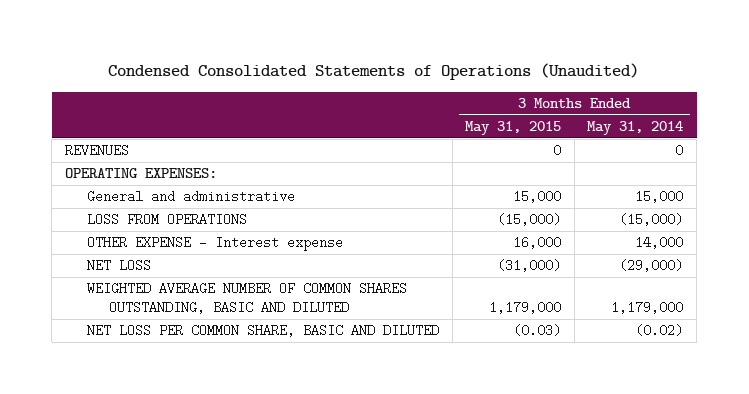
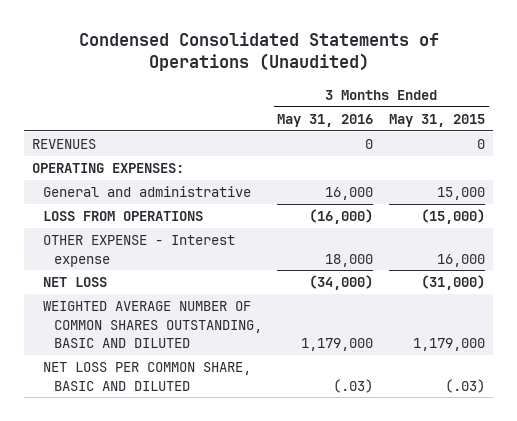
[587,121,684,136] May 31, 2014 -> none
none -> [277,113,374,127] May 31, 2016
[513,324,562,338] (0.03) -> [445,378,486,393] (.03)

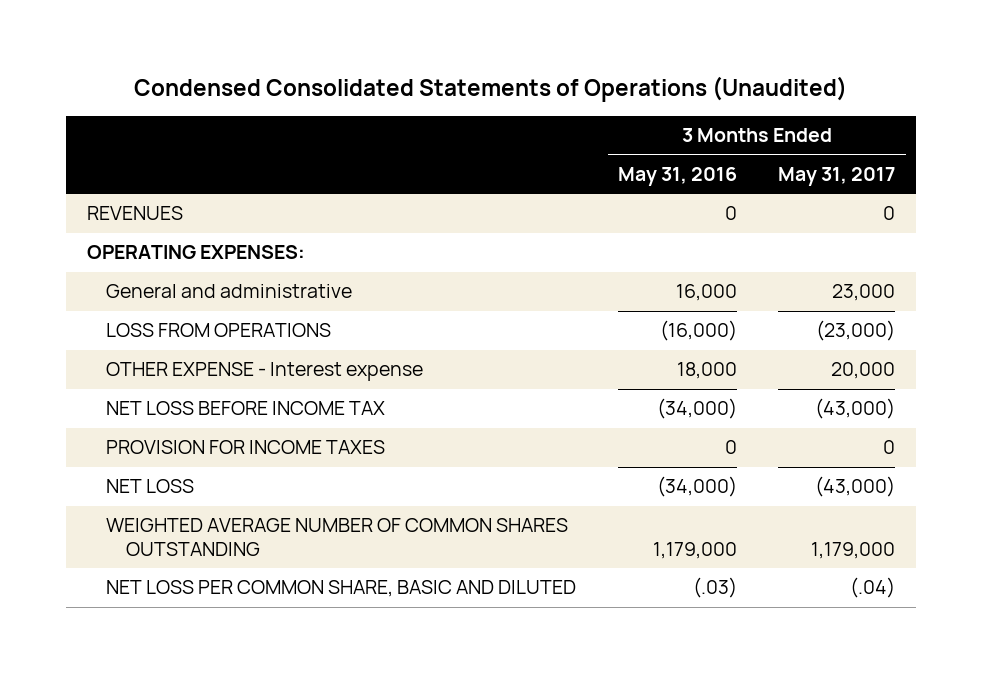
[389,113,486,127] May 31, 2015 -> none
none -> [778,167,896,187] May 31, 2017
none -> [106,401,386,416] NET LOSS BEFORE INCOME TAX
none -> [106,440,386,455] PROVISION FOR INCOME TAXES
[42,301,262,348] WEIGHTED AVERAGE NUMBER OF COMMON SHARES OUTSTANDING, BASIC AND DILUTED -> [106,518,569,557] WEIGHTED AVERAGE NUMBER OF COMMON SHARES OUTSTANDING

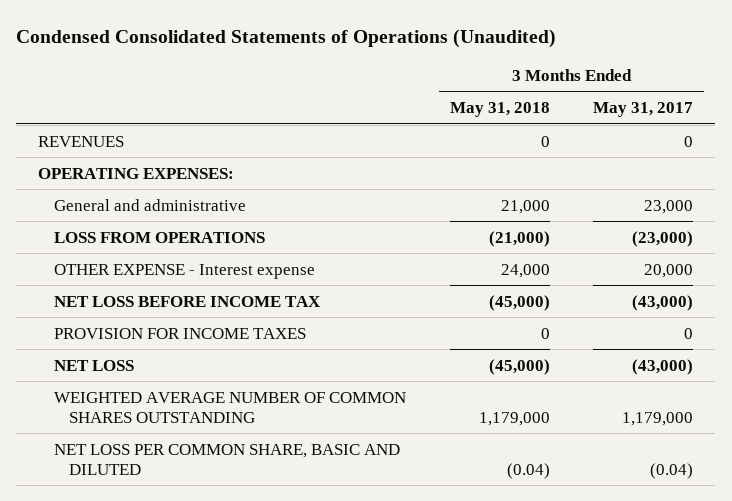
[617,167,737,187] May 31, 2016 -> none
none -> [449,102,550,118] May 31, 2018
[850,577,896,599] (.04) -> [650,462,694,479] (0.04)

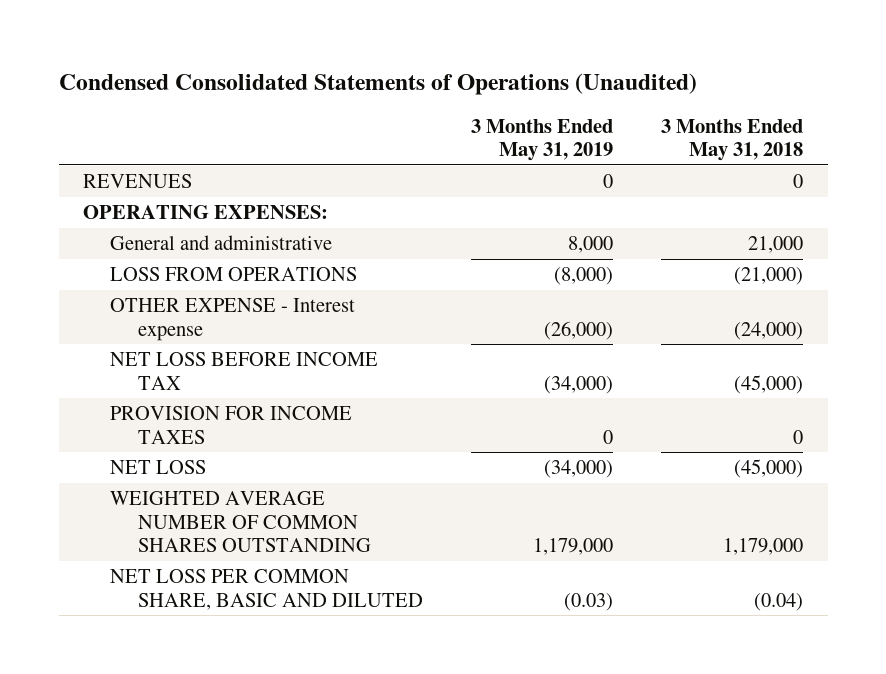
[593,102,694,118] May 31, 2017 -> none
none -> [470,118,613,162] 3 Months Ended May 31, 2019
[500,263,550,278] 24,000 -> [734,321,804,340] (24,000)

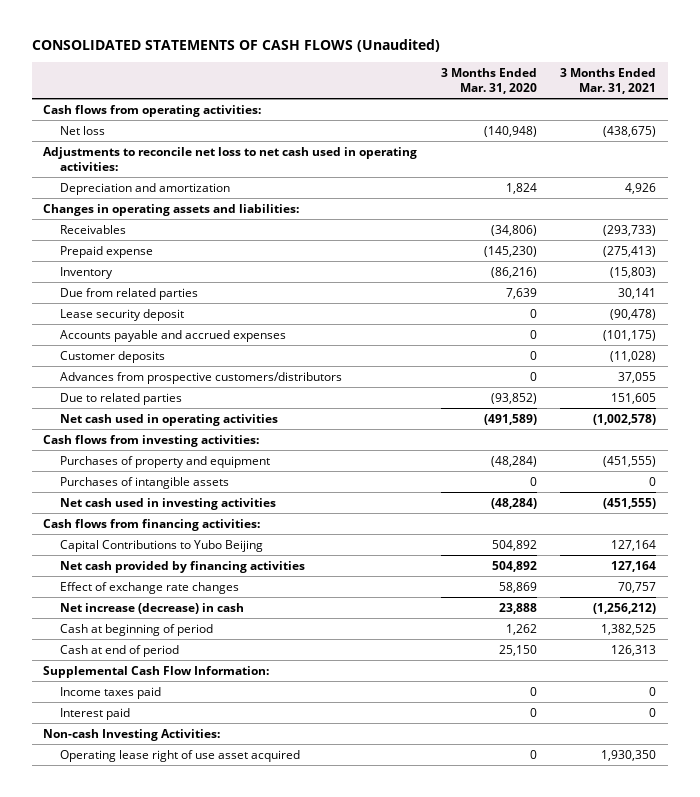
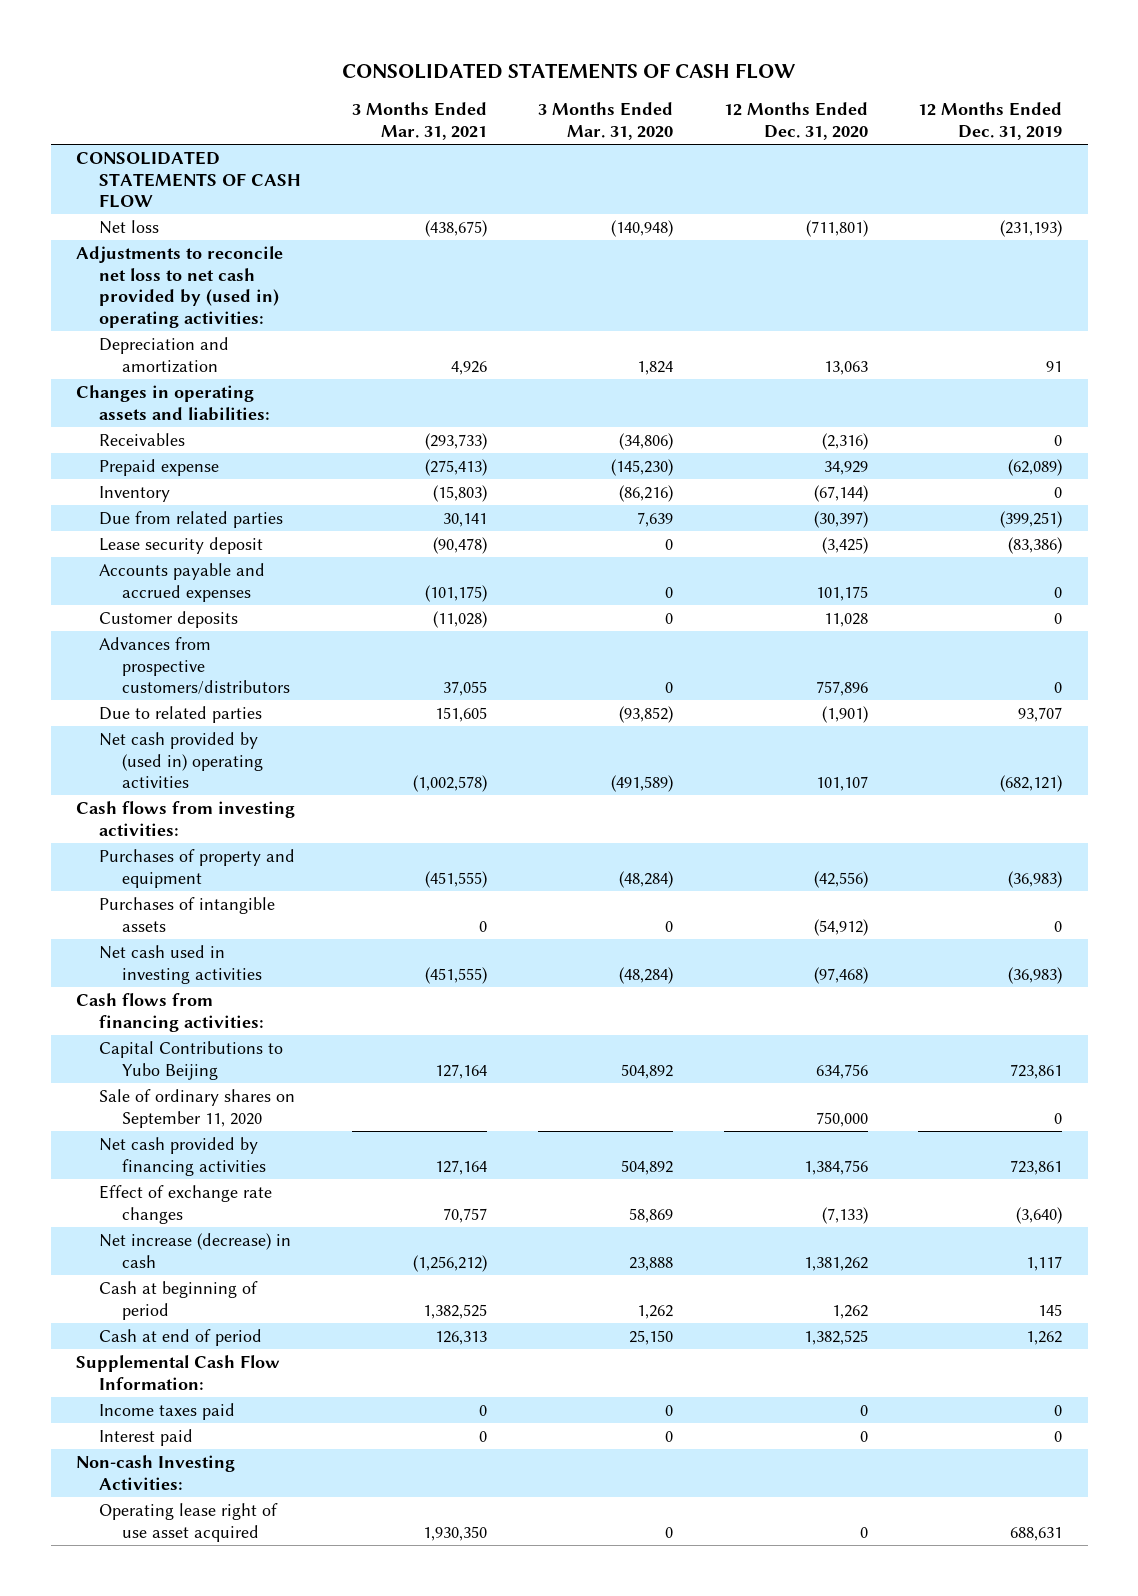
[31,39,440,53] CONSOLIDATED STATEMENTS OF CASH FLOWS (Unaudited) -> [342,63,796,80] CONSOLIDATED STATEMENTS OF CASH FLOW
none -> [723,102,868,140] 12 Months Ended Dec. 31, 2020
none -> [918,102,1063,140] 12 Months Ended Dec. 31, 2019
[43,104,262,117] Cash flows from operating activities: -> none
none -> [76,151,301,209] CONSOLIDATED STATEMENTS OF CASH FLOW
[43,146,418,171] Adjustments to reconcile net loss to net cash used in operating activities: -> [76,246,284,328] Adjustments to reconcile net loss to net cash provided by (used in) operating activities:
[59,413,278,426] Net cash used in operating activities -> [98,732,263,789] Net cash provided by (used in) operating activities
none -> [98,1089,295,1128] Sale of ordinary shares on September 11, 2020

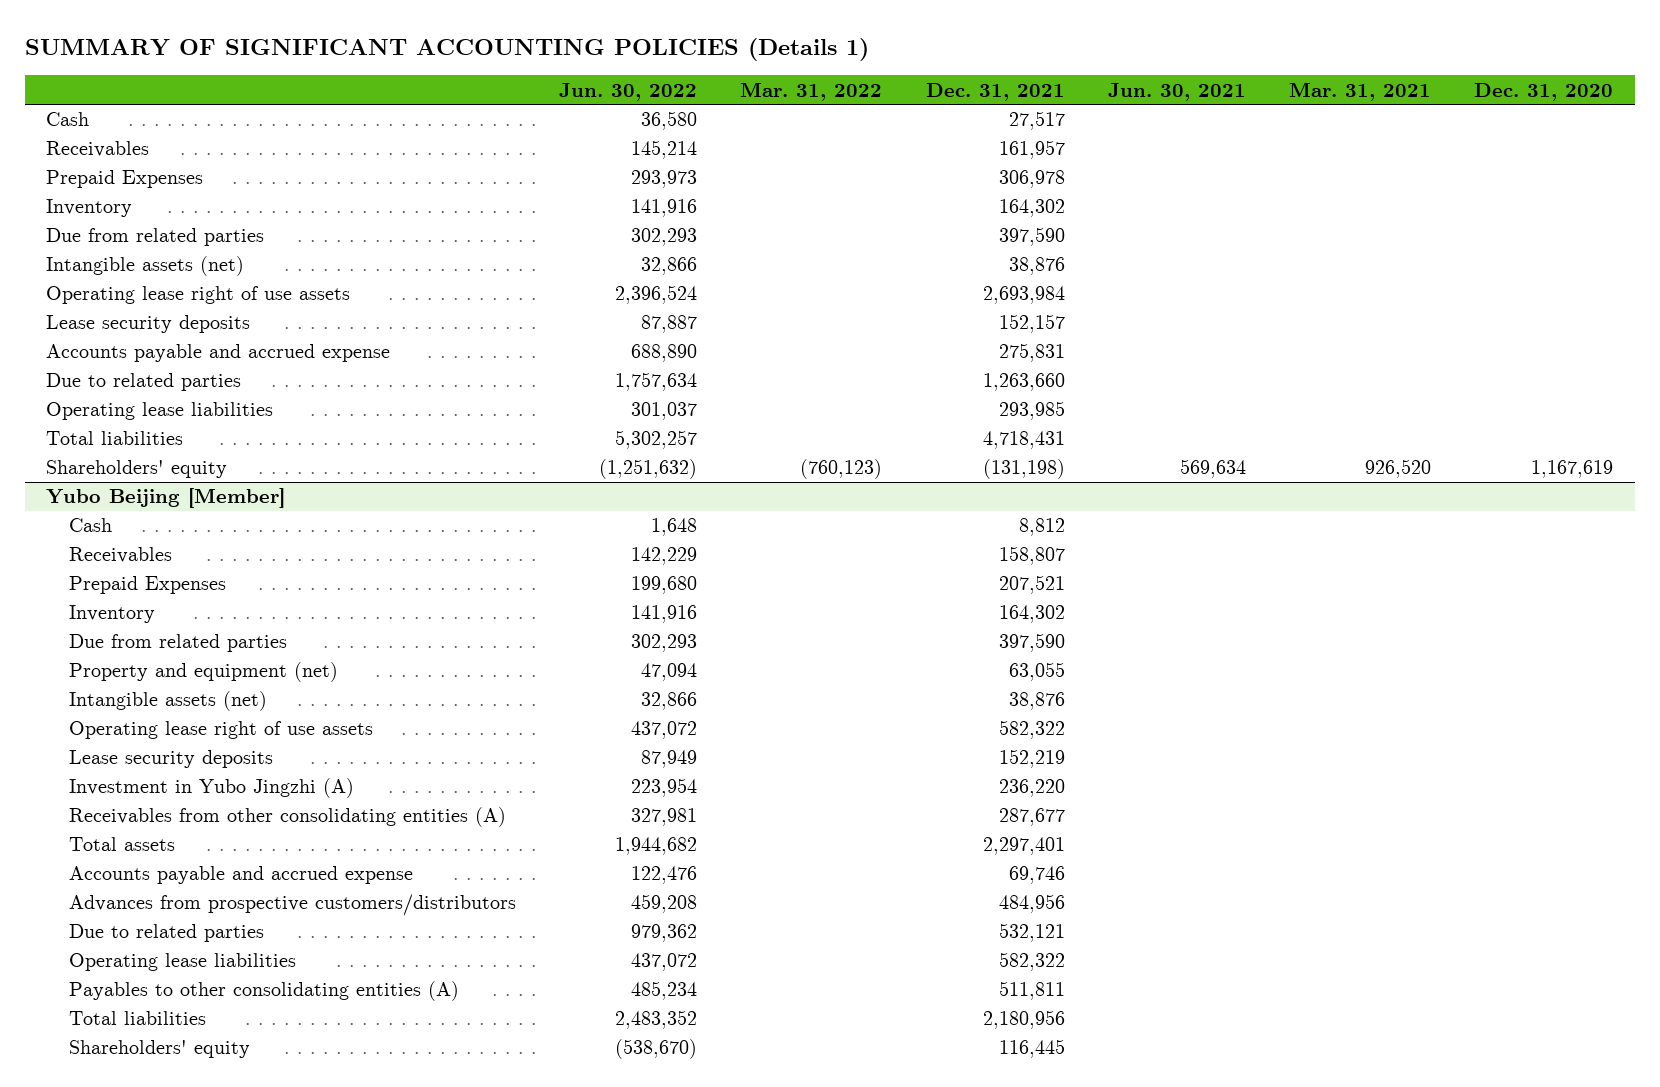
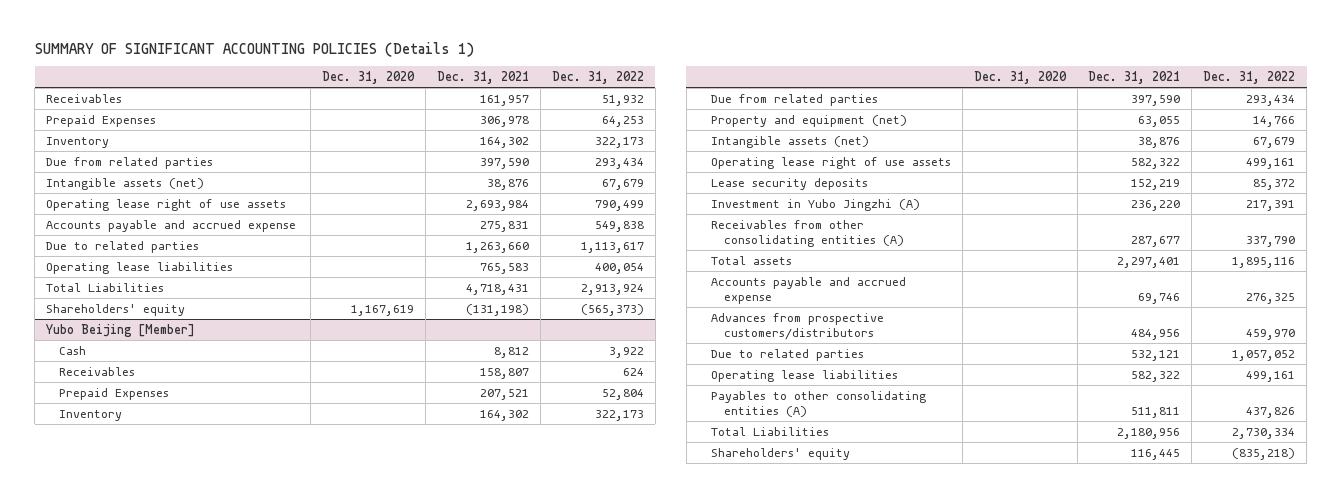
[559,82,698,101] Jun. 30, 2022 -> none
[740,81,883,101] Mar. 31, 2022 -> none
[1107,82,1246,101] Jun. 30, 2021 -> none
[1289,81,1432,101] Mar. 31, 2021 -> none
none -> [551,71,644,85] Dec. 31, 2022
[46,112,90,127] Cash -> none
[46,315,251,334] Lease security deposits -> none
[998,401,1065,421] 293,985 -> [479,262,529,274] 765,583
[46,431,184,446] Total liabilities -> [46,282,165,292] Total Liabilities
[68,1011,206,1026] Total liabilities -> [711,426,830,436] Total Liabilities

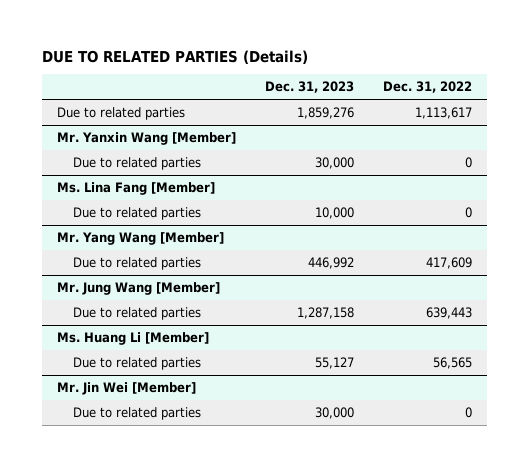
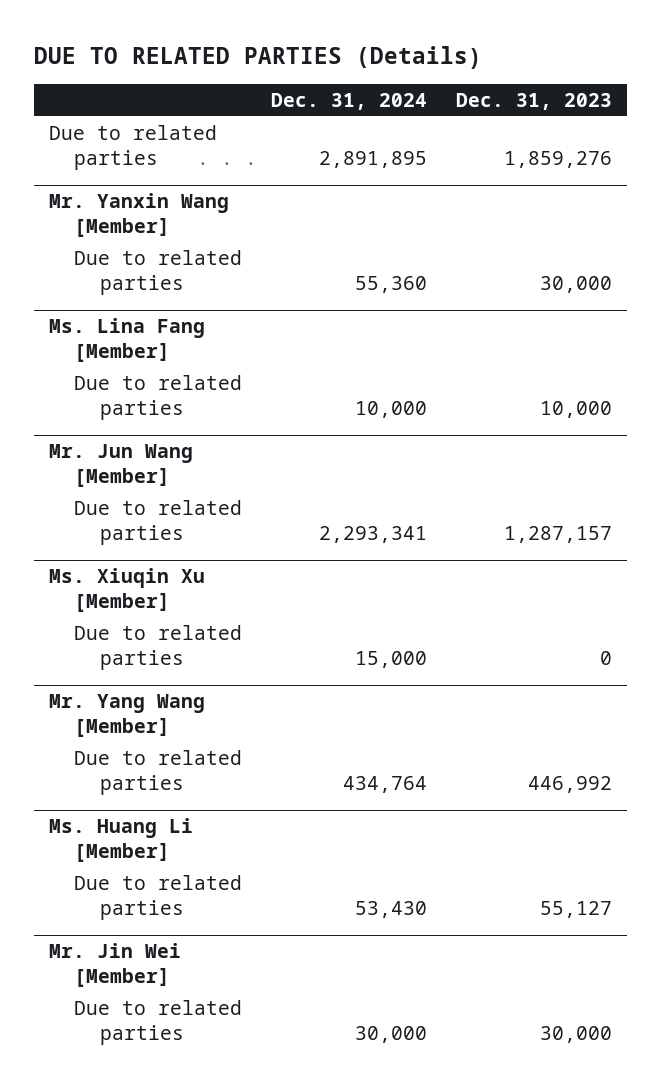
[382,81,472,94] Dec. 31, 2022 -> none
none -> [271,92,428,110] Dec. 31, 2024
none -> [48,444,193,487] Mr. Jun Wang [Member]
none -> [74,499,243,545] Due to related parties
none -> [48,568,205,612] Ms. Xiuqin Xu [Member]
none -> [74,624,243,670] Due to related parties
[56,282,220,296] Mr. Jung Wang [Member] -> none
[72,307,201,321] Due to related parties -> none

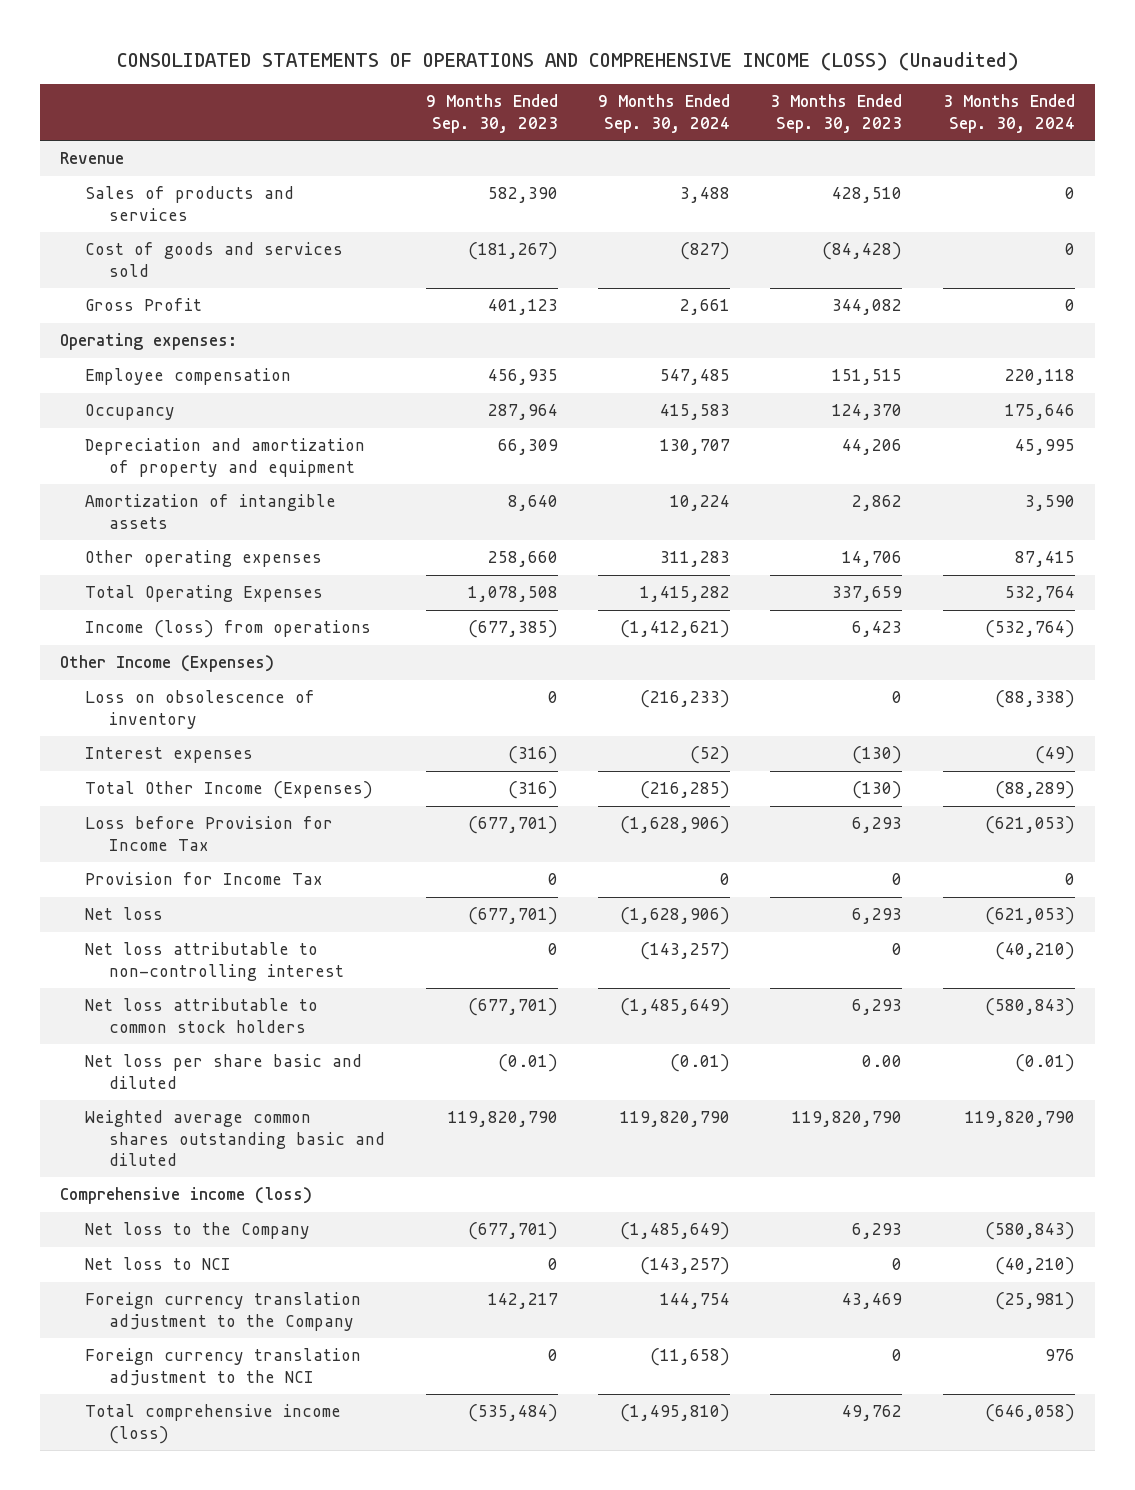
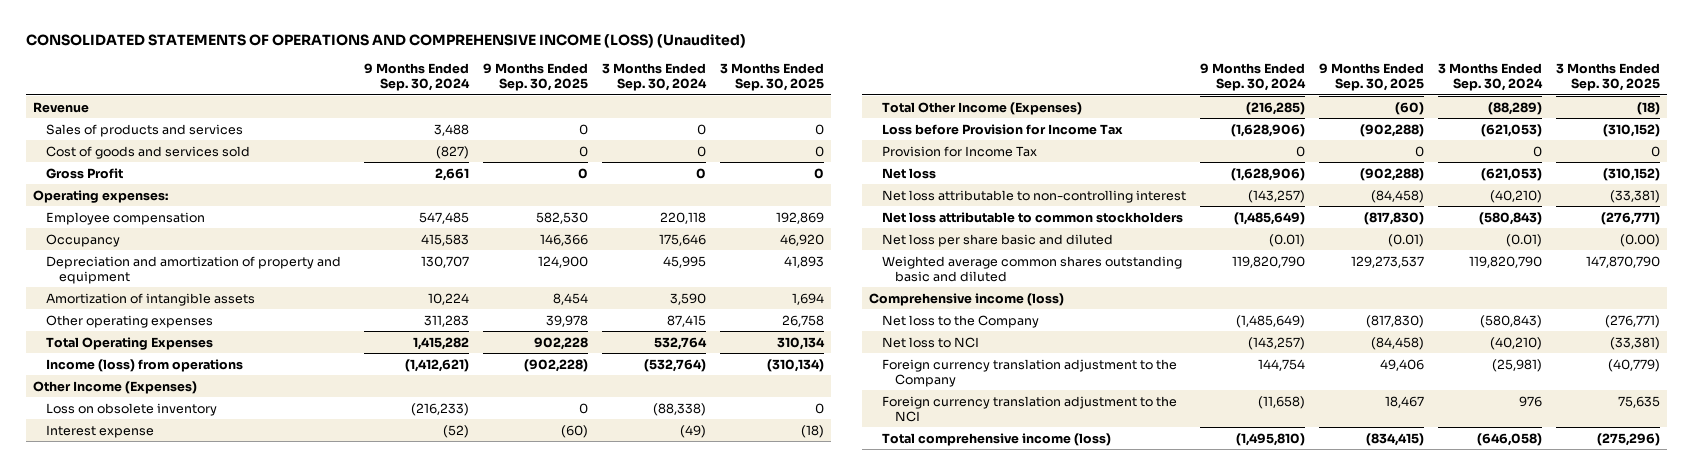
[425,94,558,133] 9 Months Ended Sep. 30, 2023 -> none
[770,94,903,133] 3 Months Ended Sep. 30, 2023 -> none
none -> [483,62,589,92] 9 Months Ended Sep. 30, 2025
none -> [720,62,825,92] 3 Months Ended Sep. 30, 2025
[84,690,315,729] Loss on obsolescence of inventory -> [46,402,218,416] Loss on obsolete inventory
[84,747,253,764] Interest expenses -> [46,424,155,438] Interest expense
[84,998,318,1033] Net loss attributable to common stock holders -> [881,211,1183,223] Net loss attributable to common stockholders

